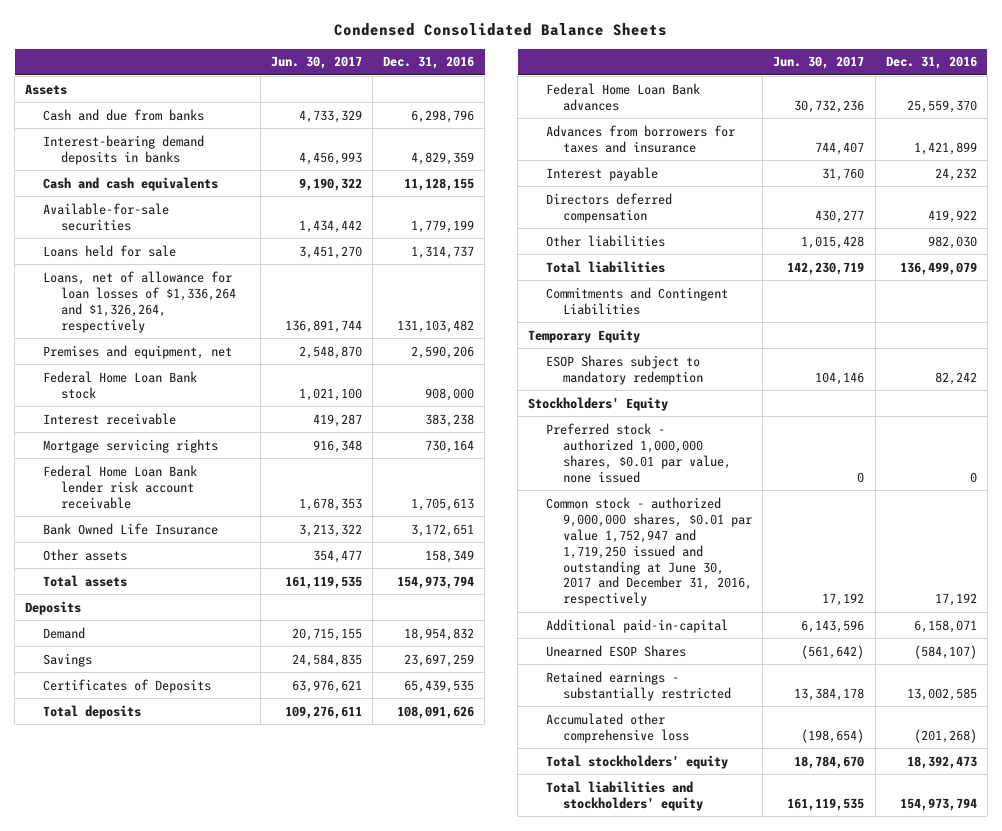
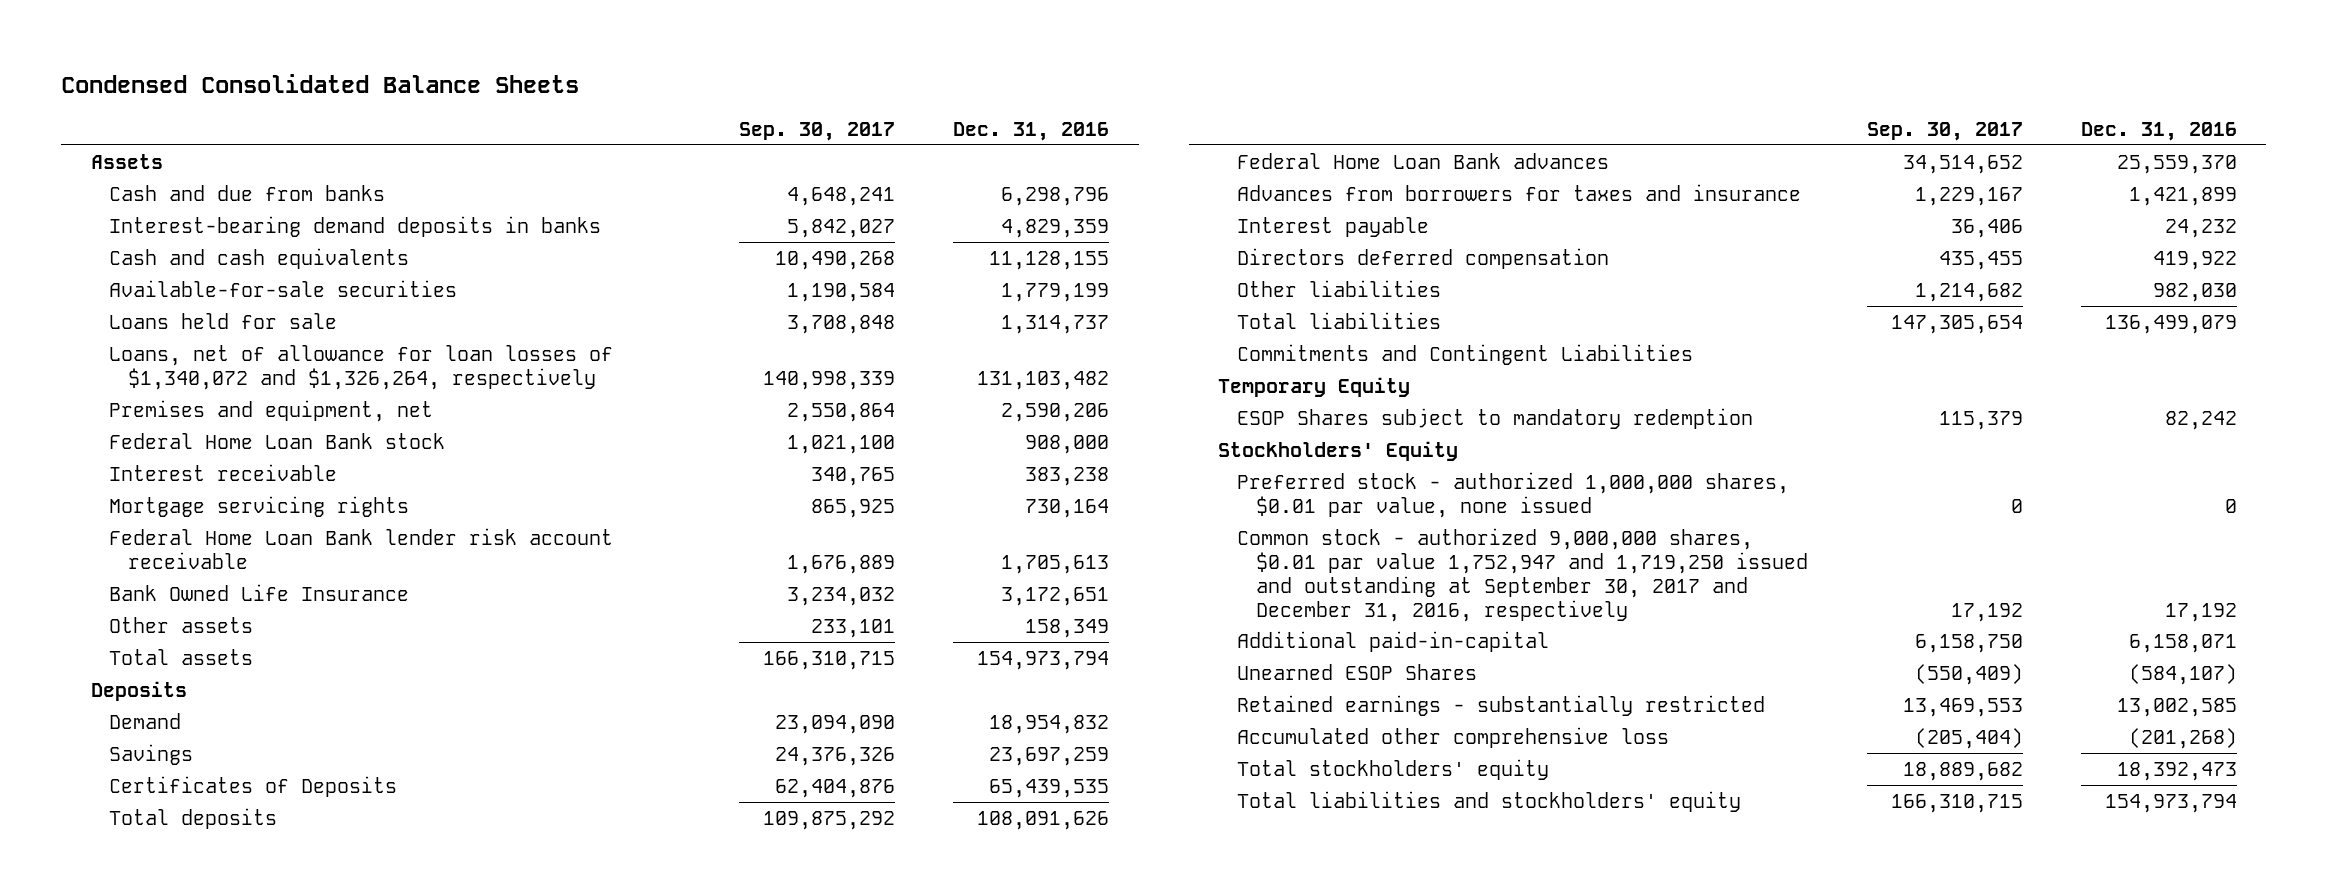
[270,56,362,70] Jun. 30, 2017 -> none
none -> [738,122,895,142] Sep. 30, 2017
[43,270,236,333] Loans, net of allowance for loan losses of $1,336,264 and $1,326,264, respectively -> [109,345,614,390] Loans, net of allowance for loan losses of $1,340,072 and $1,326,264, respectively
[545,496,753,607] Common stock - authorized 9,000,000 shares, $0.01 par value 1,752,947 and 1,719,250 issued and outstanding at June 30, 2017 and December 31, 2016, respectively -> [1237,528,1809,622] Common stock - authorized 9,000,000 shares, $0.01 par value 1,752,947 and 1,719,250 issued and outstanding at September 30, 2017 and December 31, 2016, respectively

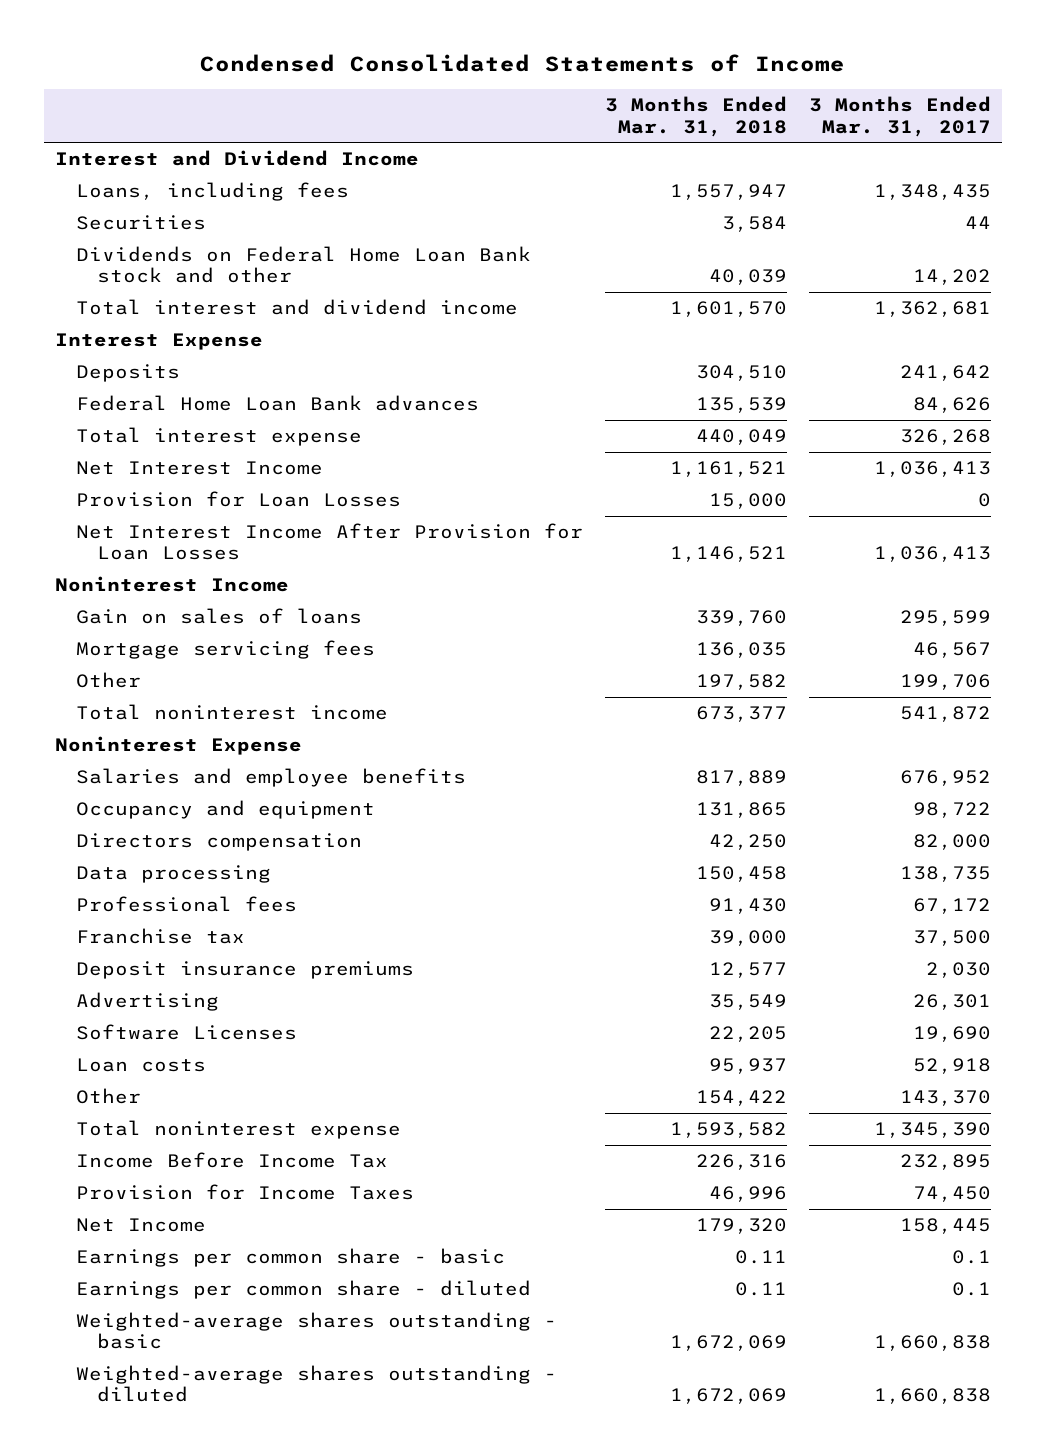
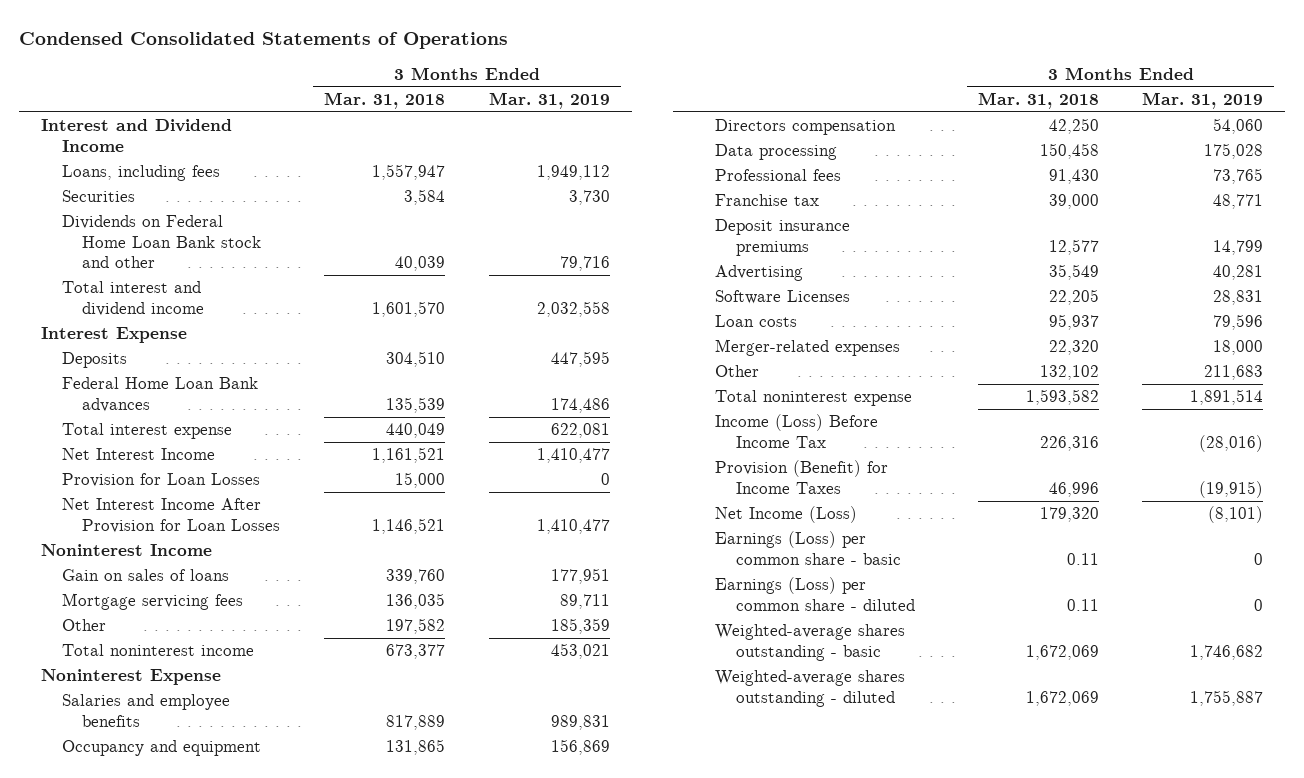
[199,54,845,73] Condensed Consolidated Statements of Income -> [19,31,509,49] Condensed Consolidated Statements of Operations
[809,96,992,137] 3 Months Ended Mar. 31, 2017 -> none
none -> [488,92,610,110] Mar. 31, 2019
none -> [715,339,901,357] Merger-related expenses
[696,1090,788,1107] 154,422 -> [1039,365,1099,381] 132,102
[76,1152,389,1169] Income Before Income Tax -> [715,414,879,448] Income (Loss) Before Income Tax
[76,1184,415,1201] Provision for Income Taxes -> [715,460,889,494] Provision (Benefit) for Income Taxes
[76,1218,207,1233] Net Income -> [715,506,858,524] Net Income (Loss)
[76,1248,506,1268] Earnings per common share - basic -> [715,531,902,565] Earnings (Loss) per common share - basic
[76,1280,532,1300] Earnings per common share - diluted -> [715,577,916,611] Earnings (Loss) per common share - diluted

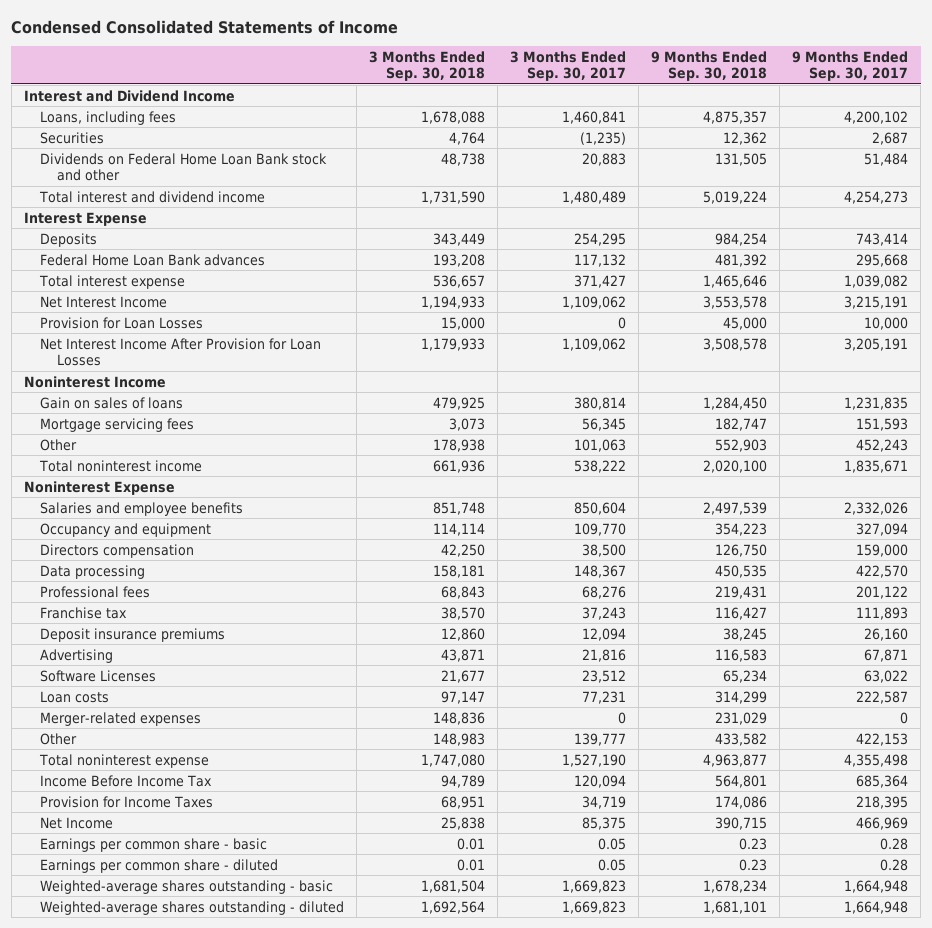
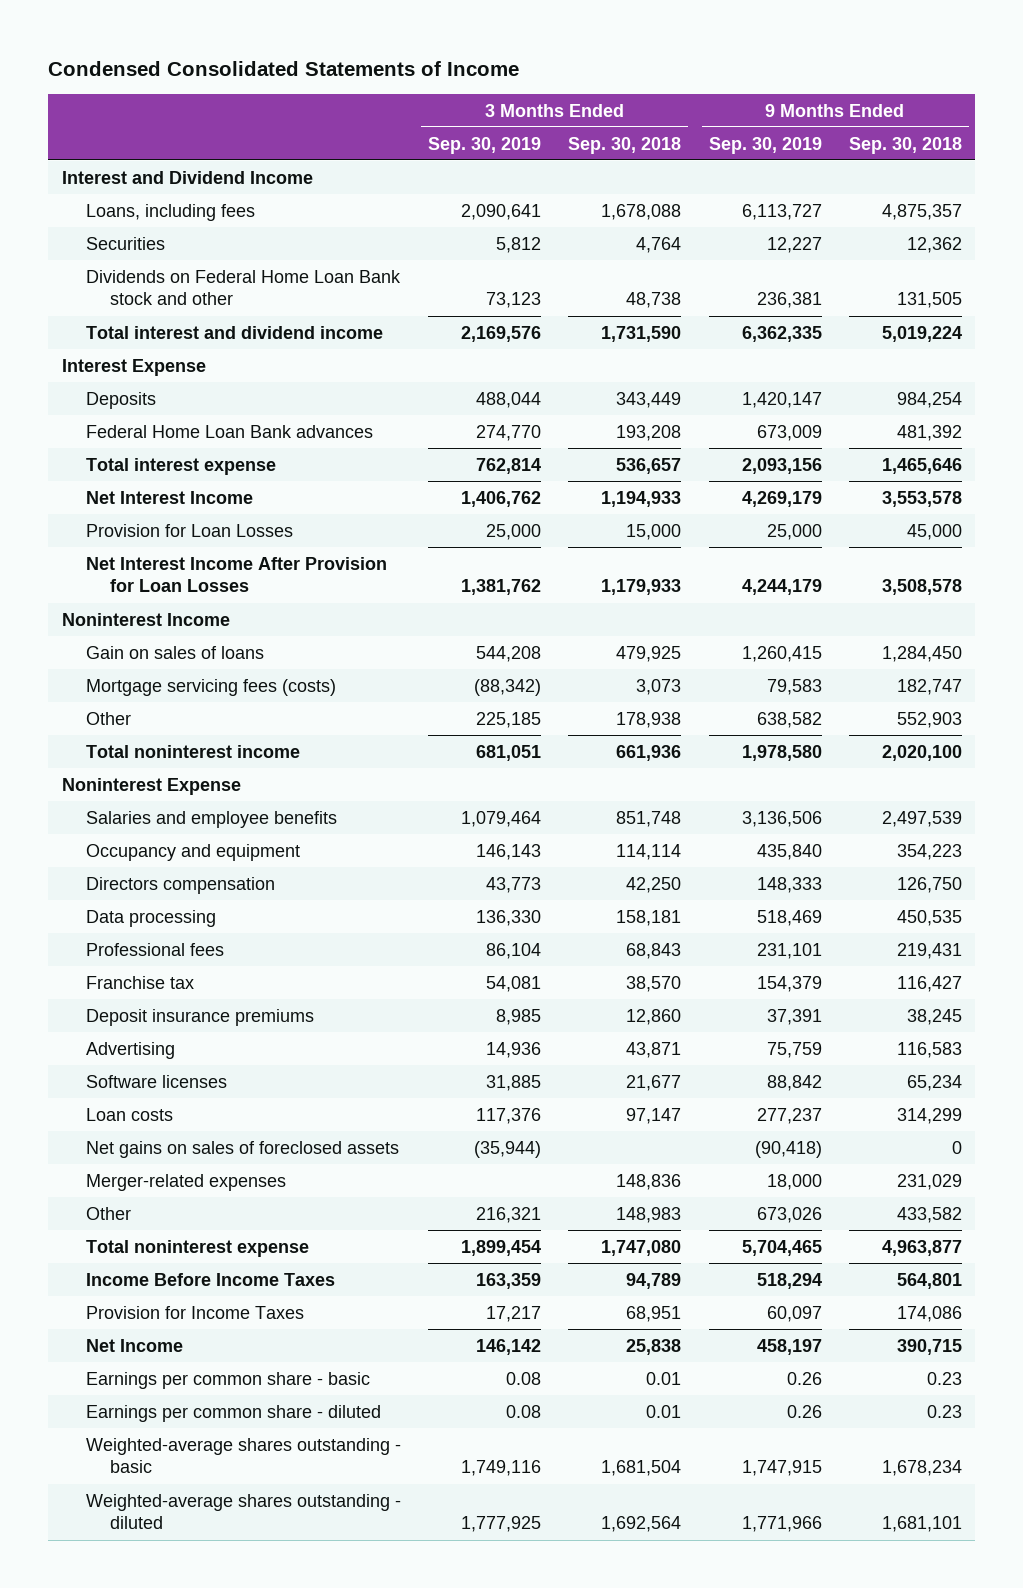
[510,50,627,81] 3 Months Ended Sep. 30, 2017 -> none
[792,50,909,81] 9 Months Ended Sep. 30, 2017 -> none
none -> [428,136,542,154] Sep. 30, 2019
none -> [708,136,822,154] Sep. 30, 2019
[40,417,195,432] Mortgage servicing fees -> [85,678,336,696] Mortgage servicing fees (costs)
[40,669,157,682] Software Licenses -> [85,1074,227,1088] Software licenses
none -> [85,1140,399,1158] Net gains on sales of foreclosed assets
[40,774,213,787] Income Before Income Tax -> [85,1272,335,1286] Income Before Income Taxes

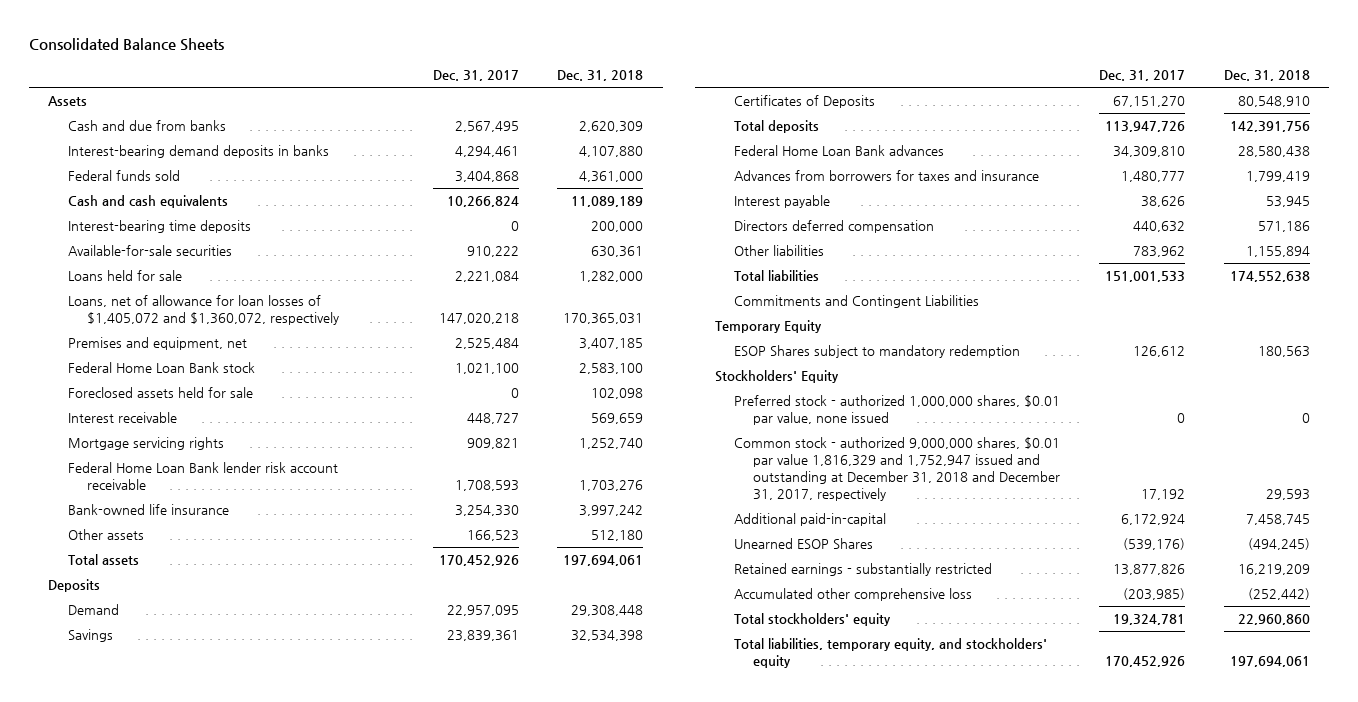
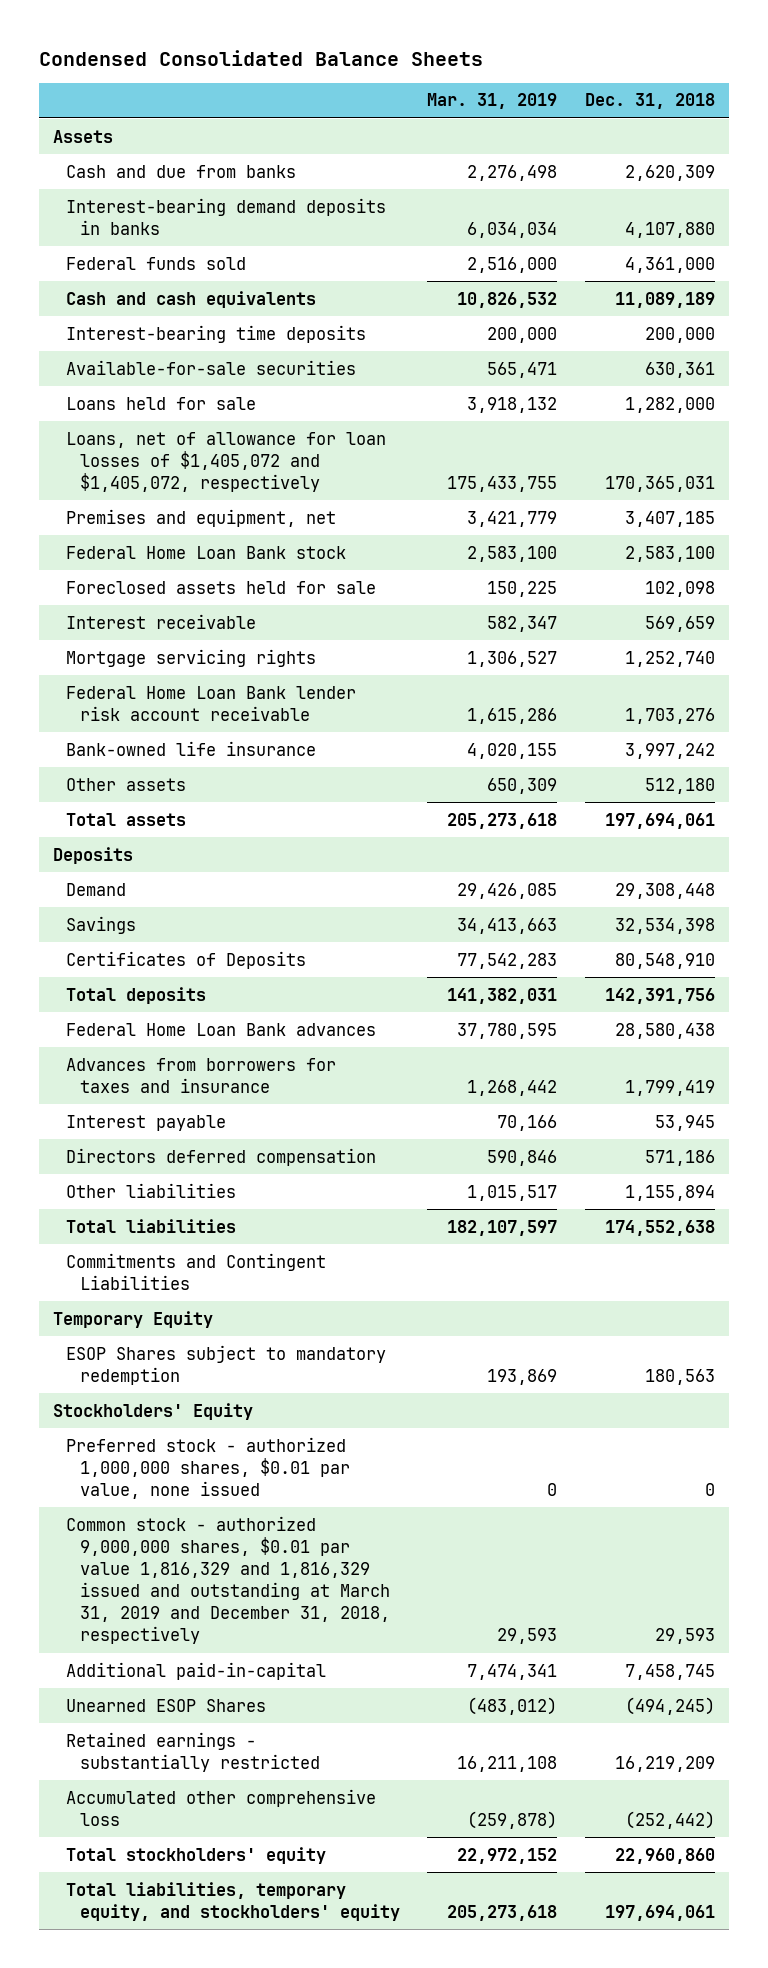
[29,38,225,52] Consolidated Balance Sheets -> [39,49,484,66] Condensed Consolidated Balance Sheets
[432,70,519,82] Dec. 31, 2017 -> none
none -> [427,93,558,110] Mar. 31, 2019
[67,294,339,325] Loans, net of allowance for loan losses of $1,405,072 and $1,360,072, respectively -> [66,431,387,492] Loans, net of allowance for loan losses of $1,405,072 and $1,405,072, respectively
[733,436,1061,501] Common stock - authorized 9,000,000 shares, $0.01 par value 1,816,329 and 1,752,947 issued and outstanding at December 31, 2018 and December 31, 2017, respectively -> [66,1515,390,1645] Common stock - authorized 9,000,000 shares, $0.01 par value 1,816,329 and 1,816,329 issued and outstanding at March 31, 2019 and December 31, 2018, respectively

